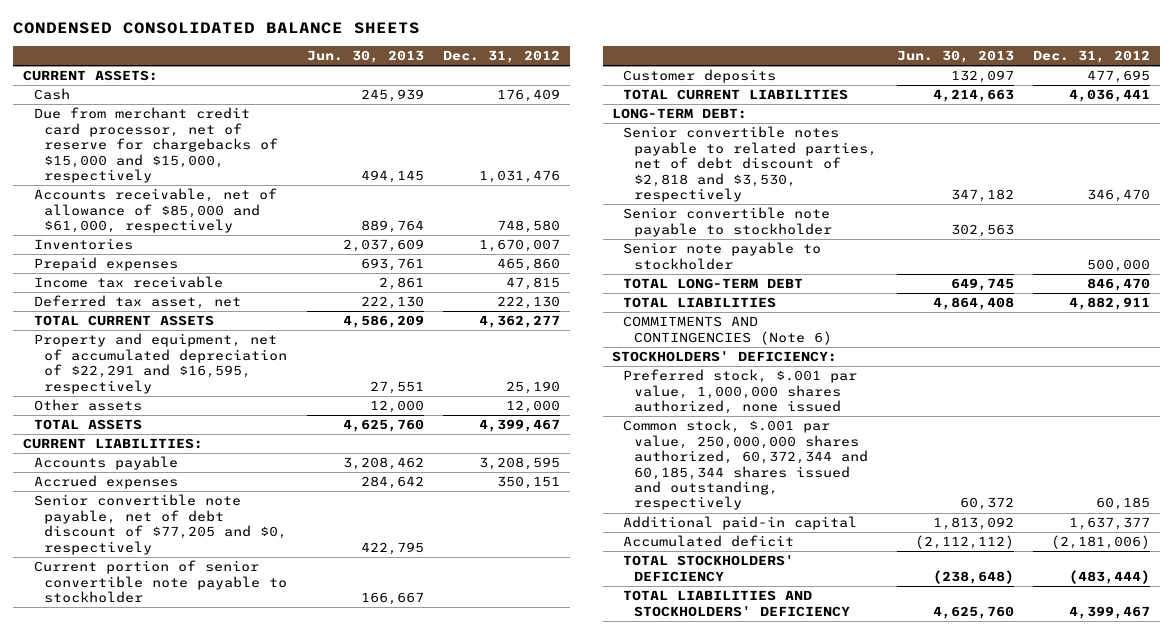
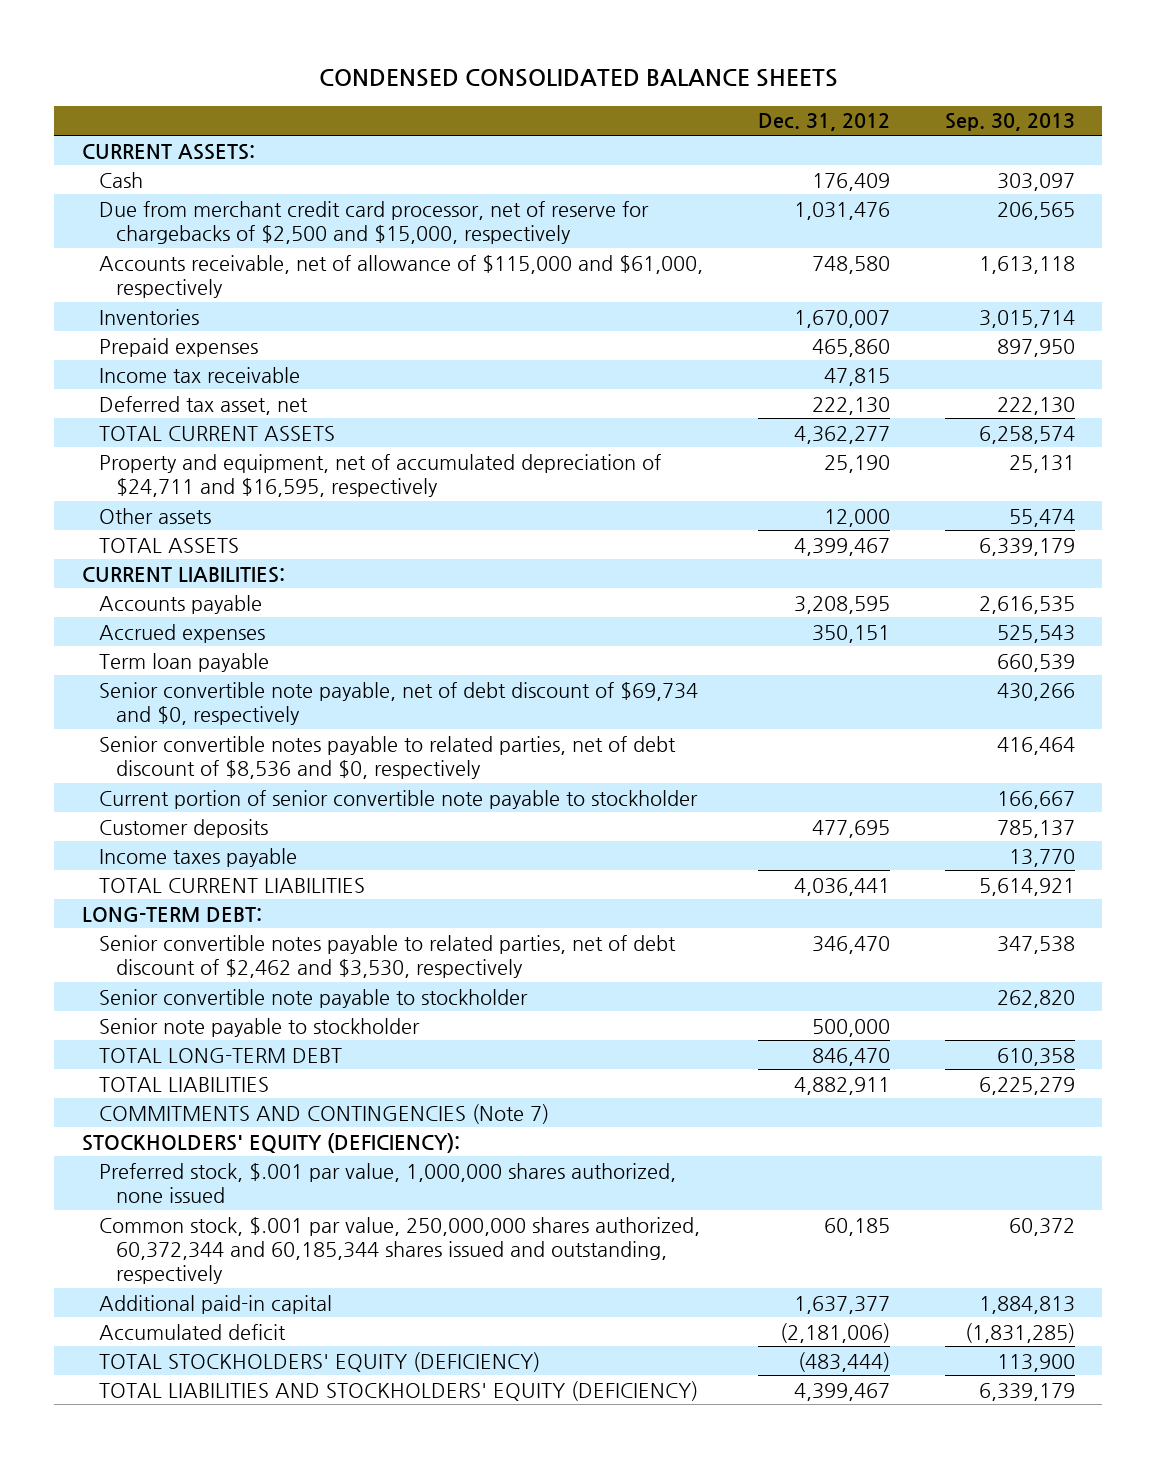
[306,50,424,64] Jun. 30, 2013 -> none
none -> [944,113,1075,132] Sep. 30, 2013
[33,107,279,184] Due from merchant credit card processor, net of reserve for chargebacks of $15,000 and $15,000, respectively -> [98,200,649,244] Due from merchant credit card processor, net of reserve for chargebacks of $2,500 and $15,000, respectively
[33,188,277,234] Accounts receivable, net of allowance of $85,000 and $61,000, respectively -> [98,254,703,298] Accounts receivable, net of allowance of $115,000 and $61,000, respectively
[33,333,288,394] Property and equipment, net of accumulated depreciation of $22,291 and $16,595, respectively -> [98,453,661,497] Property and equipment, net of accumulated depreciation of $24,711 and $16,595, respectively
none -> [98,652,269,672] Term loan payable
[33,494,288,555] Senior convertible note payable, net of debt discount of $77,205 and $0, respectively -> [98,681,698,725] Senior convertible note payable, net of debt discount of $69,734 and $0, respectively
none -> [98,735,676,779] Senior convertible notes payable to related parties, net of debt discount of $8,536 and $0, respectively
none -> [98,847,297,867] Income taxes payable
[623,126,878,203] Senior convertible notes payable to related parties, net of debt discount of $2,818 and $3,530, respectively -> [98,934,676,978] Senior convertible notes payable to related parties, net of debt discount of $2,462 and $3,530, respectively
[623,316,833,345] COMMITMENTS AND CONTINGENCIES (Note 6) -> [98,1103,549,1124] COMMITMENTS AND CONTINGENCIES (Note 7)
[612,351,838,363] STOCKHOLDERS' DEFICIENCY: -> [81,1132,460,1153] STOCKHOLDERS' EQUITY (DEFICIENCY):
[623,555,795,582] TOTAL STOCKHOLDERS' DEFICIENCY -> [98,1351,540,1372] TOTAL STOCKHOLDERS' EQUITY (DEFICIENCY)
[623,590,851,617] TOTAL LIABILITIES AND STOCKHOLDERS' DEFICIENCY -> [98,1380,698,1401] TOTAL LIABILITIES AND STOCKHOLDERS' EQUITY (DEFICIENCY)

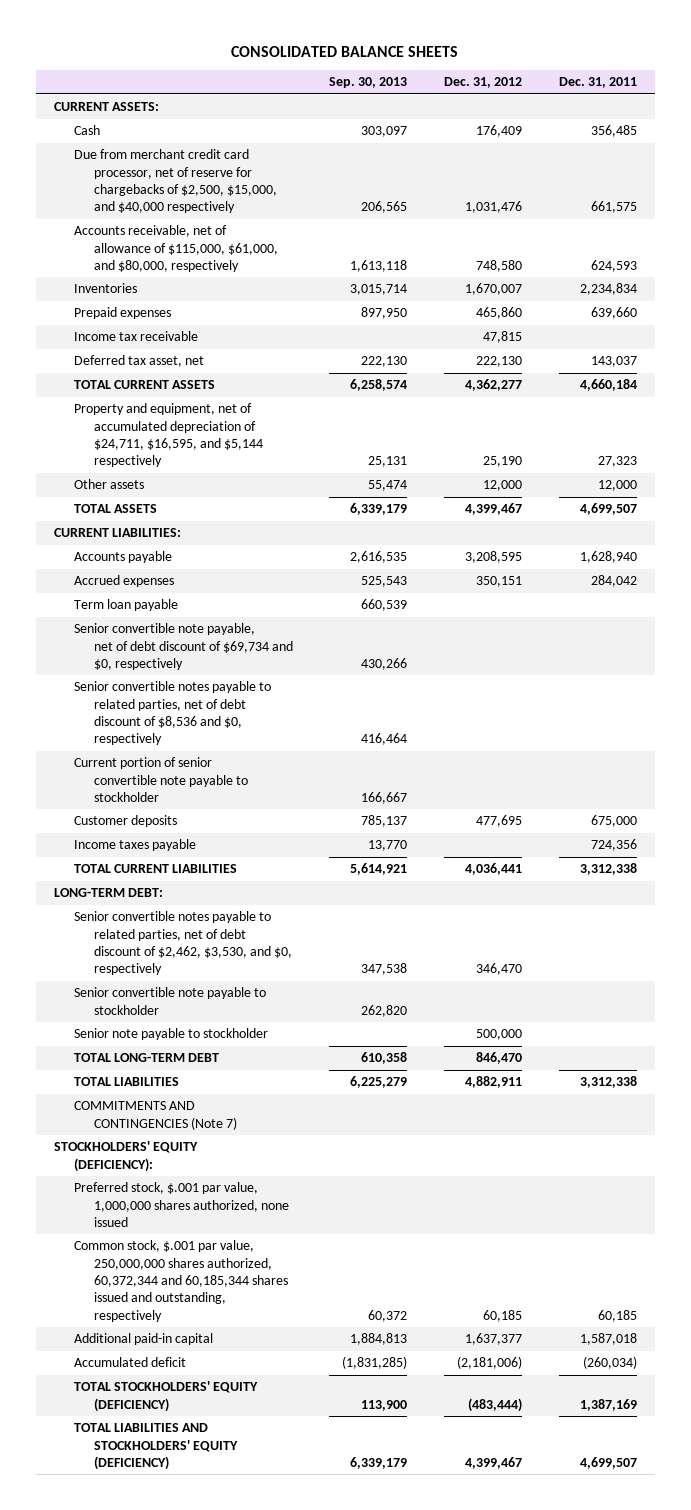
[319,69,839,88] CONDENSED CONSOLIDATED BALANCE SHEETS -> [231,45,459,57] CONSOLIDATED BALANCE SHEETS
none -> [558,77,637,89] Dec. 31, 2011
[98,200,649,244] Due from merchant credit card processor, net of reserve for chargebacks of $2,500 and $15,000, respectively -> [73,149,277,214] Due from merchant credit card processor, net of reserve for chargebacks of $2,500, $15,000, and $40,000 respectively
[98,254,703,298] Accounts receivable, net of allowance of $115,000 and $61,000, respectively -> [73,225,278,272] Accounts receivable, net of allowance of $115,000, $61,000, and $80,000, respectively
[98,453,661,497] Property and equipment, net of accumulated depreciation of $24,711 and $16,595, respectively -> [73,403,263,468] Property and equipment, net of accumulated depreciation of $24,711, $16,595, and $5,144 respectively
[98,934,676,978] Senior convertible notes payable to related parties, net of debt discount of $2,462 and $3,530, respectively -> [73,911,292,976] Senior convertible notes payable to related parties, net of debt discount of $2,462, $3,530, and $0, respectively

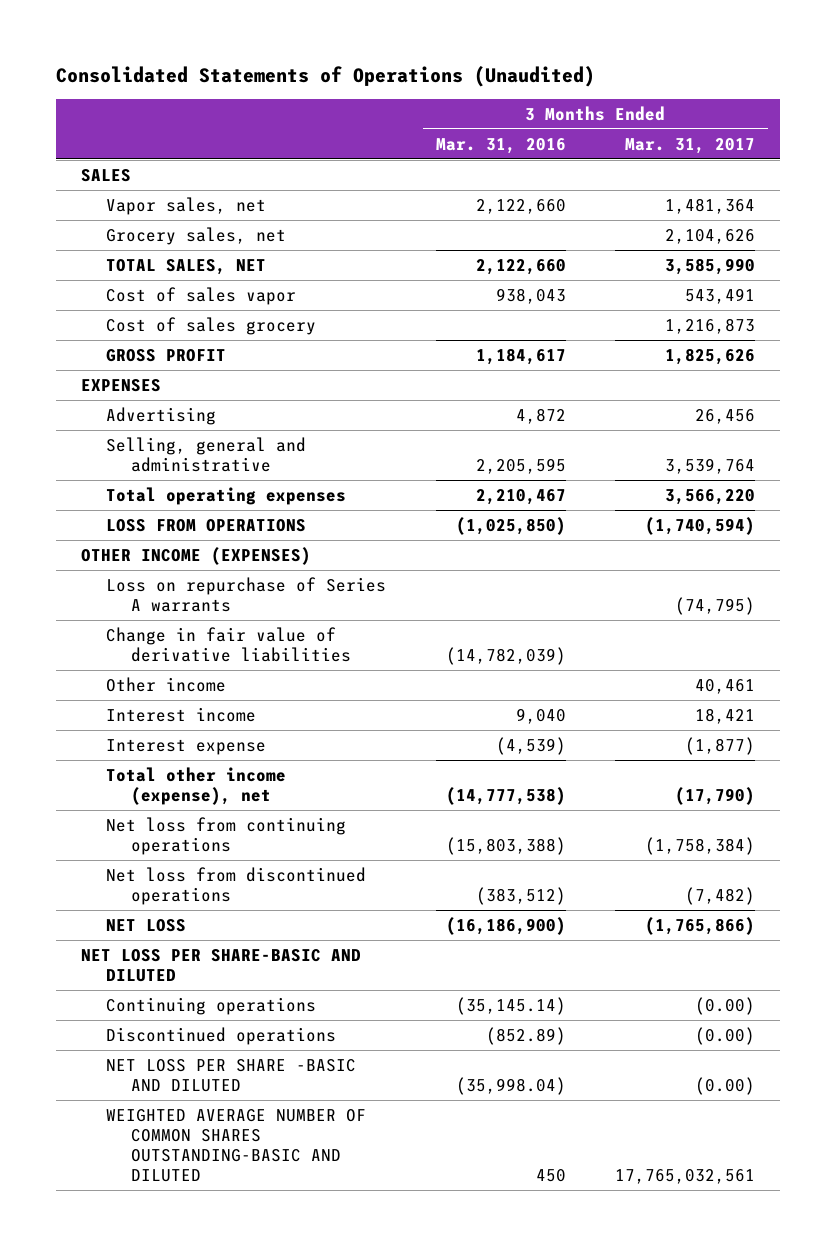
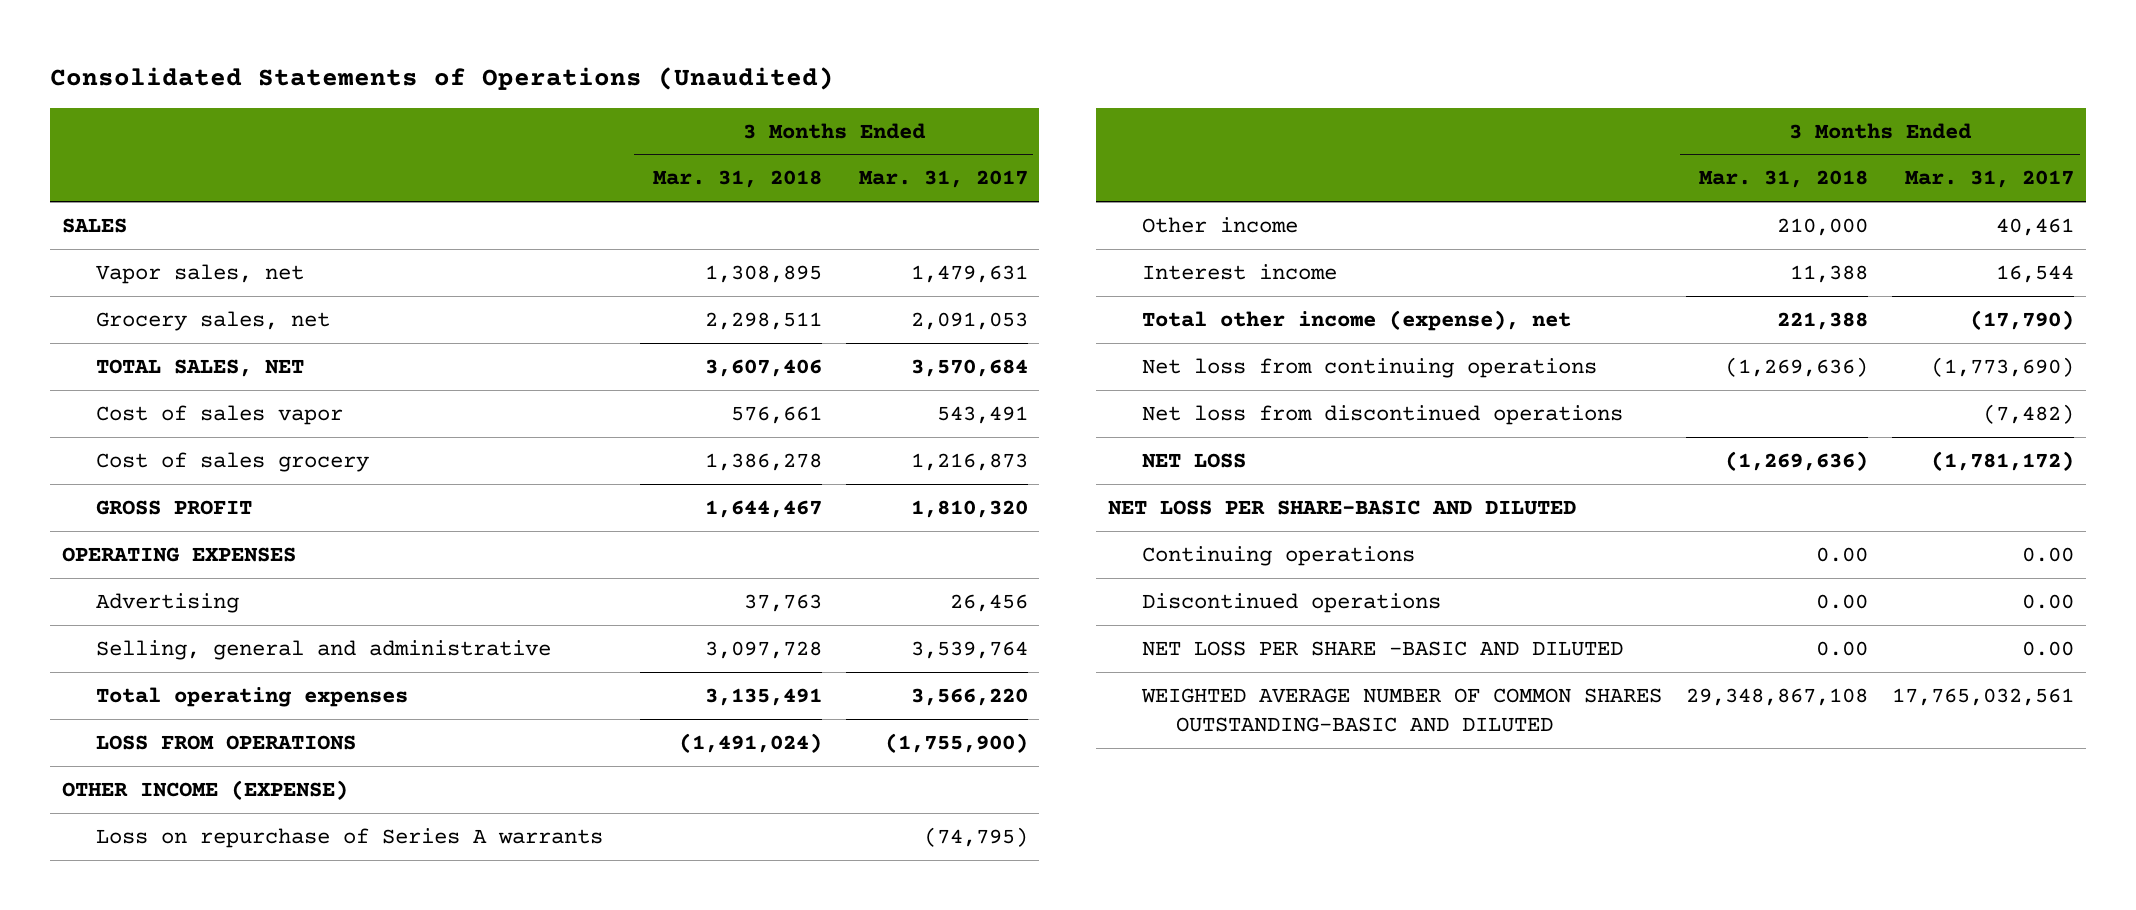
[435,137,566,154] Mar. 31, 2016 -> none
none -> [652,170,822,189] Mar. 31, 2018
[665,197,756,214] 1,481,364 -> [910,264,1028,283] 1,479,631
[665,228,756,244] 2,104,626 -> [910,311,1028,330] 2,091,053
[665,257,756,275] 3,585,990 -> [910,358,1028,377] 3,570,684
[665,347,756,365] 1,825,626 -> [910,499,1028,518] 1,810,320
[81,378,162,392] EXPENSES -> [61,546,296,562] OPERATING EXPENSES
[645,516,756,535] (1,740,594) -> [884,732,1028,753] (1,755,900)
[81,546,312,565] OTHER INCOME (EXPENSES) -> [61,779,348,800] OTHER INCOME (EXPENSE)
[105,626,351,662] Change in fair value of derivative liabilities -> none
[105,738,266,755] Interest expense -> none
[695,707,756,724] 18,421 -> [1995,264,2074,283] 16,544
[645,836,756,855] (1,758,384) -> [1930,356,2074,377] (1,773,690)
[645,916,756,935] (1,765,866) -> [1930,450,2074,471] (1,781,172)
[695,996,756,1015] (0.00) -> [2021,546,2074,562] 0.00
[695,1026,756,1045] (0.00) -> [2021,593,2074,609] 0.00
[695,1076,756,1095] (0.00) -> [2021,640,2074,656] 0.00

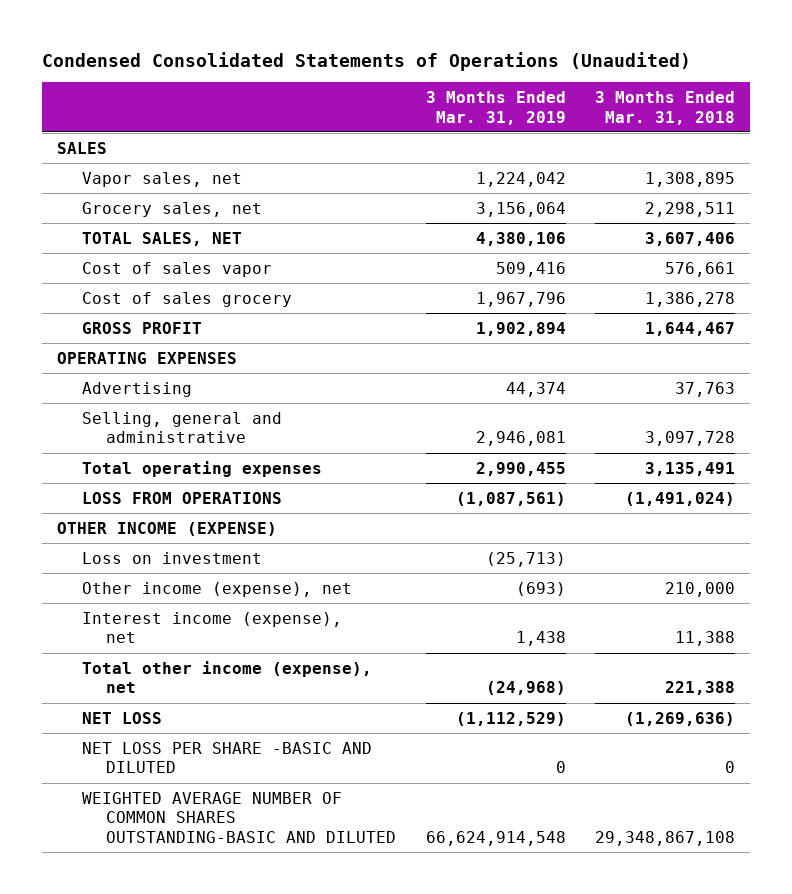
[49,67,834,91] Consolidated Statements of Operations (Unaudited) -> [42,51,692,71] Condensed Consolidated Statements of Operations (Unaudited)
[858,170,1028,189] Mar. 31, 2017 -> none
none -> [425,91,566,125] 3 Months Ended Mar. 31, 2019
[95,827,603,848] Loss on repurchase of Series A warrants -> none
none -> [81,551,262,564] Loss on investment
[1142,216,1299,233] Other income -> [81,581,352,597] Other income (expense), net
[1142,263,1338,280] Interest income -> [81,611,342,644] Interest income (expense), net
[1142,357,1598,378] Net loss from continuing operations -> none
[1142,404,1624,425] Net loss from discontinued operations -> none
[1108,499,1577,515] NET LOSS PER SHARE-BASIC AND DILUTED -> none
[1142,545,1416,566] Continuing operations -> none
[1142,592,1442,613] Discontinued operations -> none
[1815,640,1868,656] 0.00 -> [725,761,736,774] 0

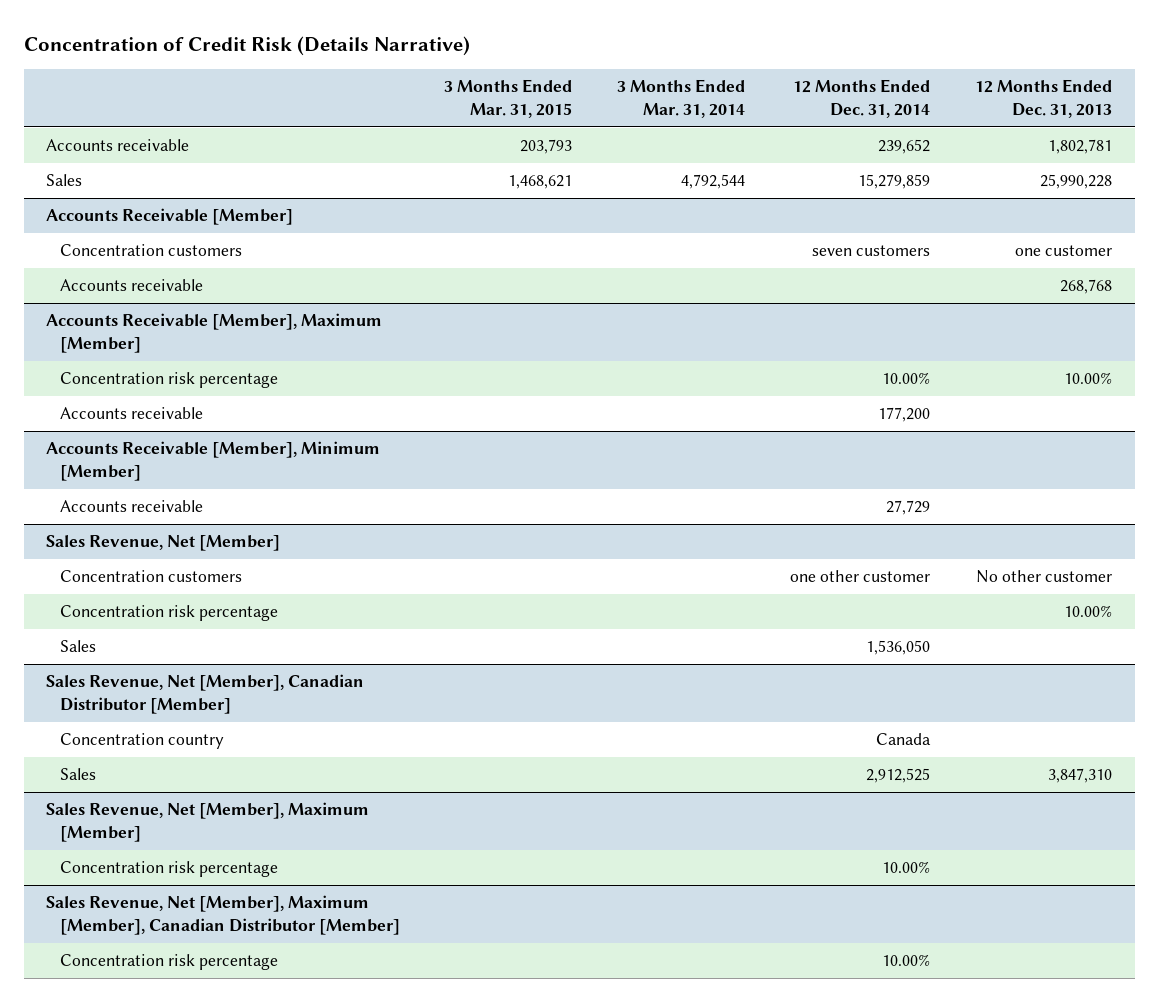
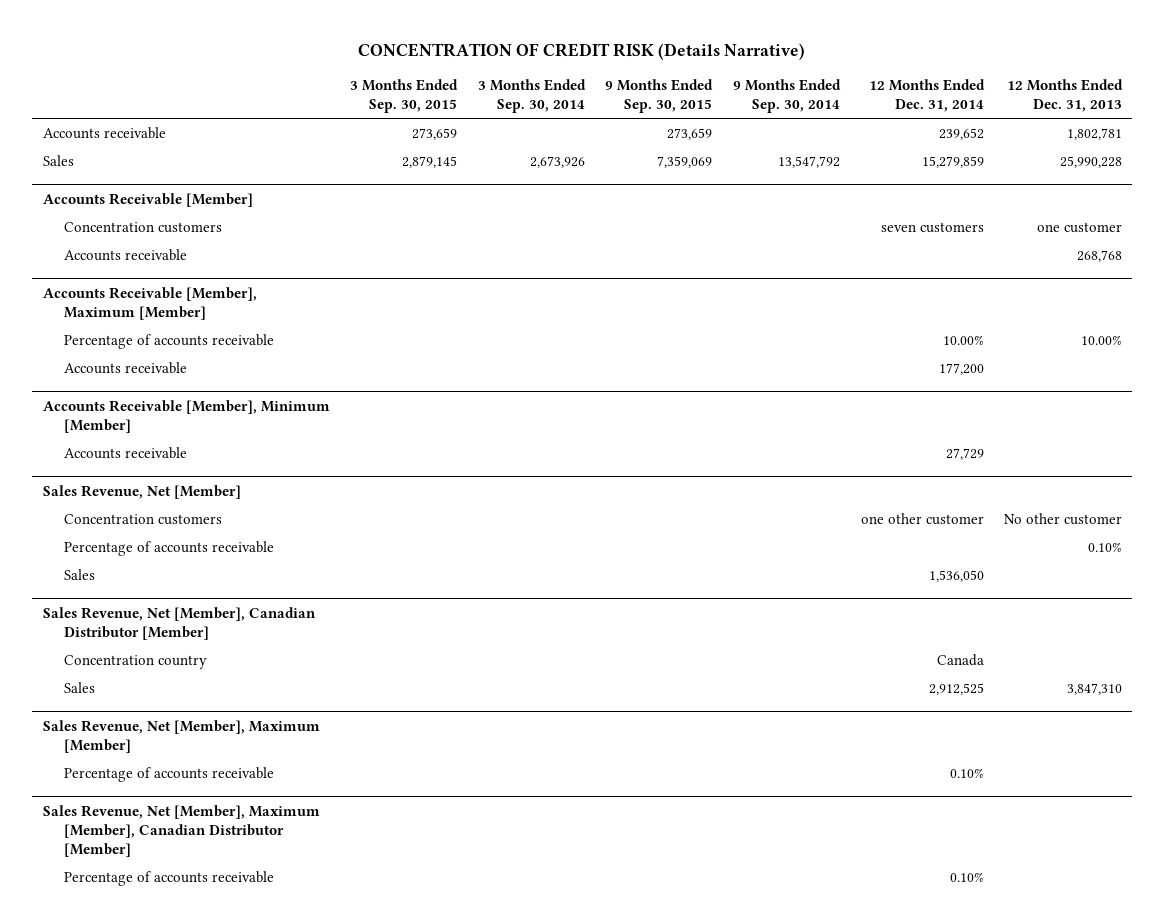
[23,36,470,57] Concentration of Credit Risk (Details Narrative) -> [358,43,806,61] CONCENTRATION OF CREDIT RISK (Details Narrative)
[444,79,573,118] 3 Months Ended Mar. 31, 2015 -> none
[617,79,746,118] 3 Months Ended Mar. 31, 2014 -> none
none -> [350,79,459,114] 3 Months Ended Sep. 30, 2015
none -> [477,79,586,114] 3 Months Ended Sep. 30, 2014
none -> [605,79,714,114] 9 Months Ended Sep. 30, 2015
none -> [733,79,842,114] 9 Months Ended Sep. 30, 2014
[59,372,278,389] Concentration risk percentage -> [64,334,275,350] Percentage of accounts receivable
[59,605,278,622] Concentration risk percentage -> none
none -> [64,541,275,557] Percentage of accounts receivable
[59,861,278,878] Concentration risk percentage -> none
none -> [64,767,275,783] Percentage of accounts receivable
[59,954,278,971] Concentration risk percentage -> none
none -> [64,871,275,887] Percentage of accounts receivable

